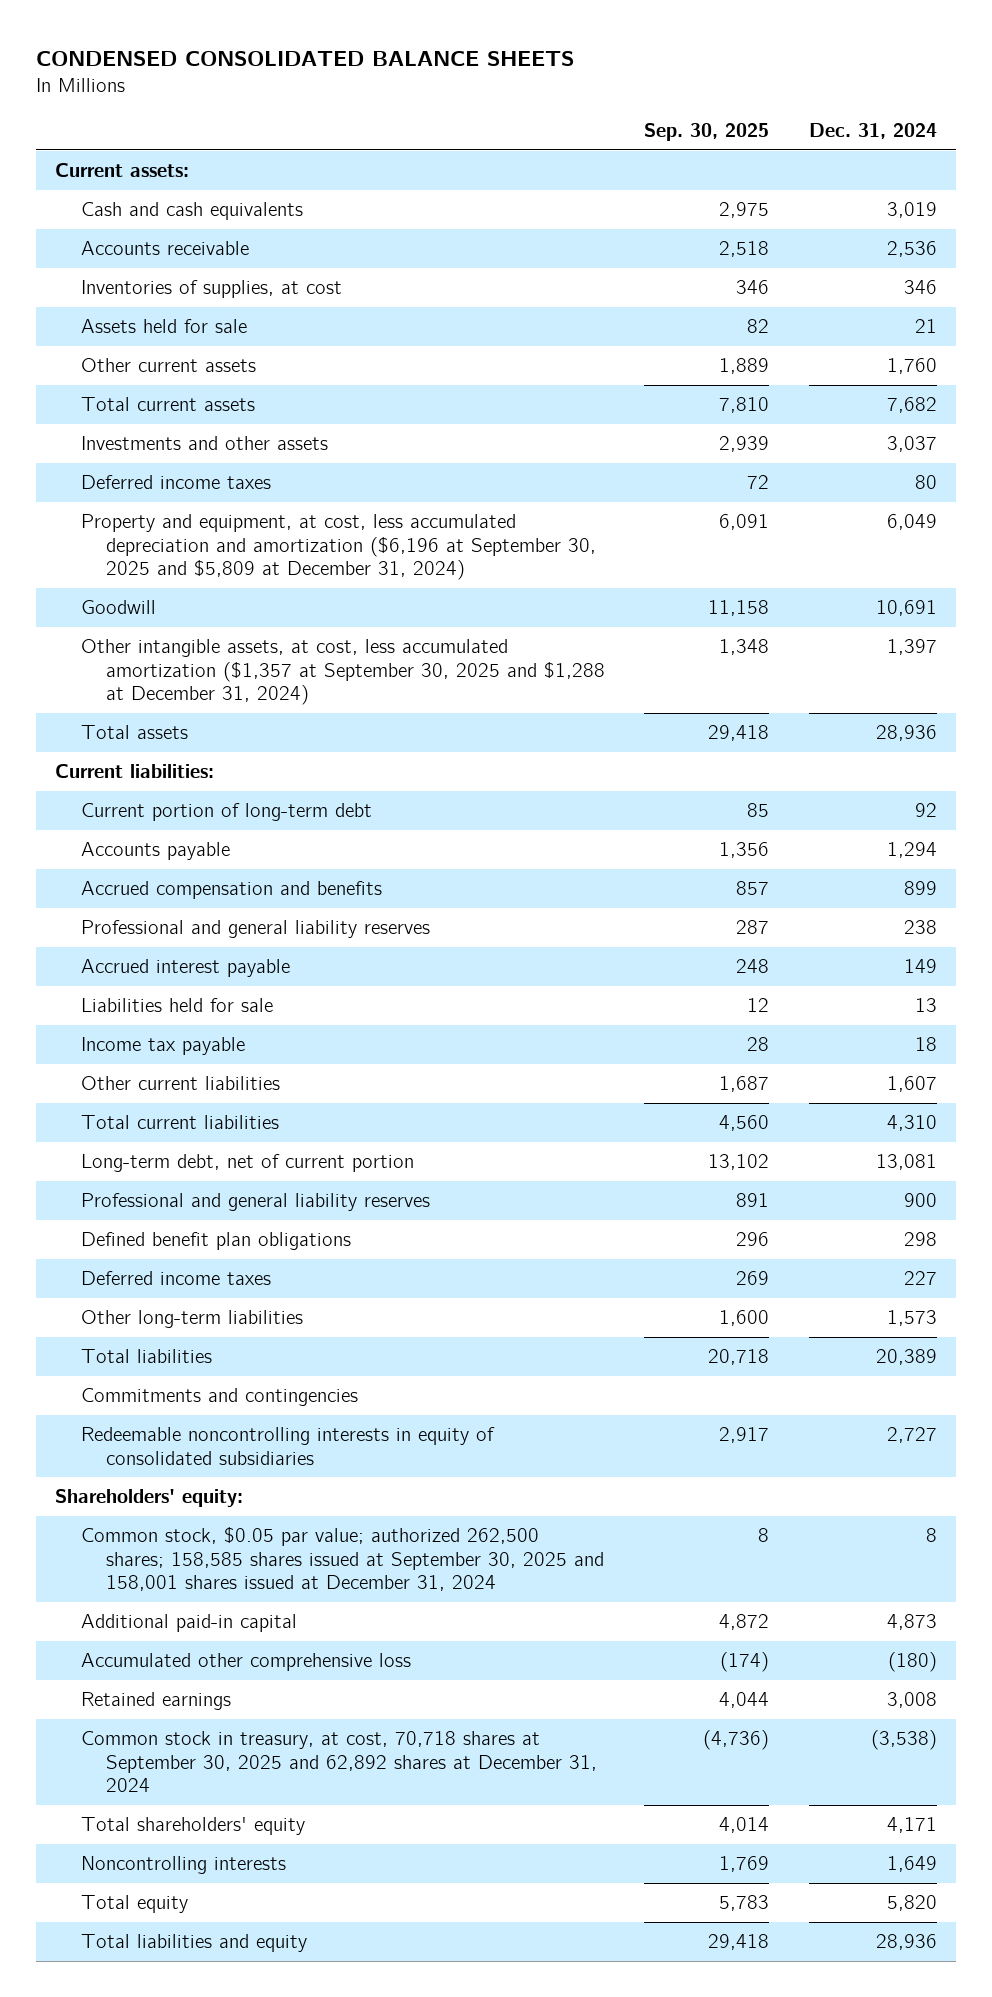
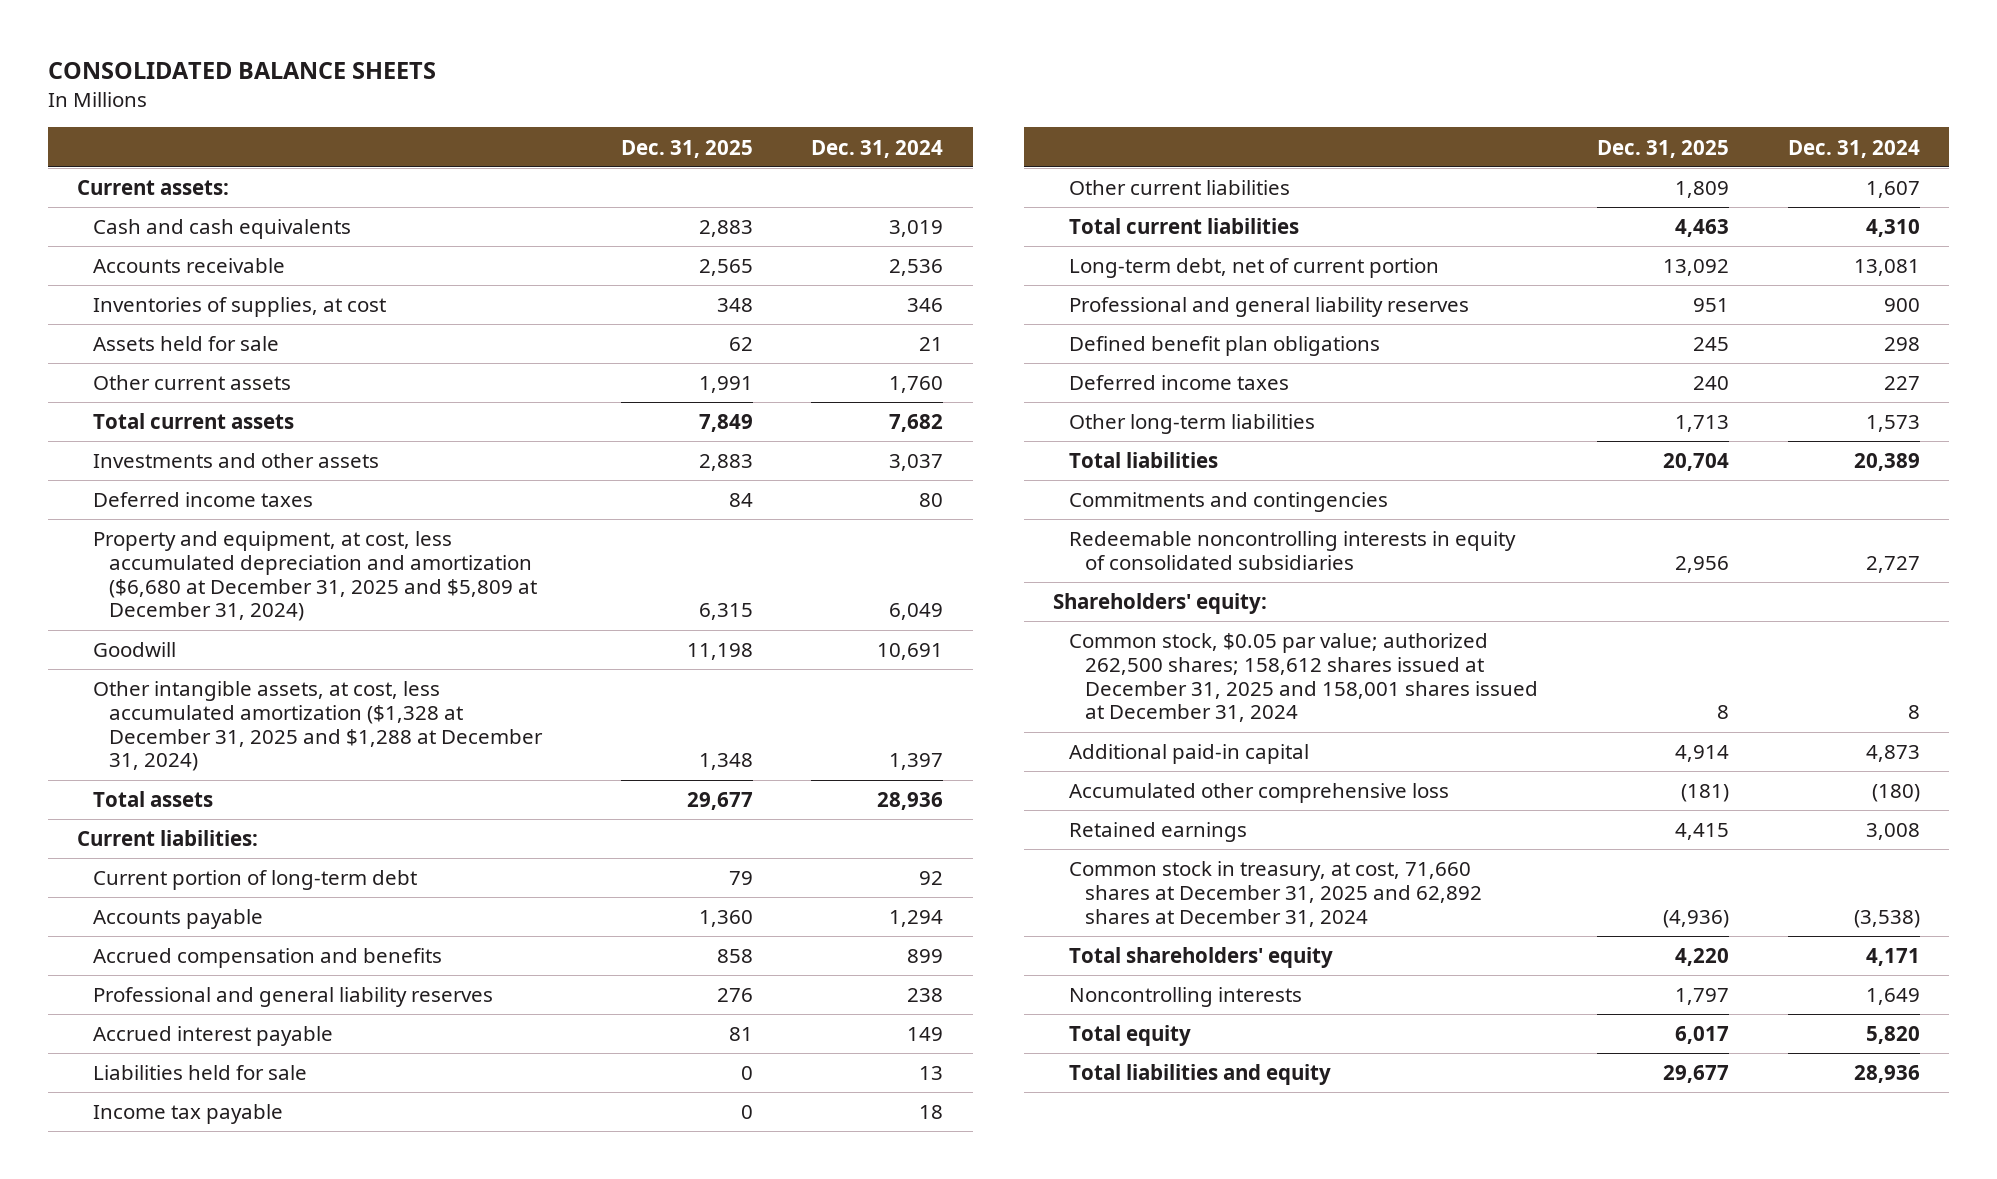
[35,50,574,66] CONDENSED CONSOLIDATED BALANCE SHEETS -> [47,62,436,80] CONSOLIDATED BALANCE SHEETS
[644,123,770,142] Sep. 30, 2025 -> none
none -> [620,139,753,158] Dec. 31, 2025
[80,514,596,581] Property and equipment, at cost, less accumulated depreciation and amortization ($6,196 at September 30, 2025 and $5,809 at December 31, 2024) -> [93,531,538,622] Property and equipment, at cost, less accumulated depreciation and amortization ($6,680 at December 31, 2025 and $5,809 at December 31, 2024)
[80,639,605,706] Other intangible assets, at cost, less accumulated amortization ($1,357 at September 30, 2025 and $1,288 at December 31, 2024) -> [93,681,544,772] Other intangible assets, at cost, less accumulated amortization ($1,328 at December 31, 2025 and $1,288 at December 31, 2024)
[80,1527,604,1592] Common stock, $0.05 par value; authorized 262,500 shares; 158,585 shares issued at September 30, 2025 and 158,001 shares issued at December 31, 2024 -> [1069,633,1539,723] Common stock, $0.05 par value; authorized 262,500 shares; 158,612 shares issued at December 31, 2025 and 158,001 shares issued at December 31, 2024
[80,1731,597,1793] Common stock in treasury, at cost, 70,718 shares at September 30, 2025 and 62,892 shares at December 31, 2024 -> [1069,861,1483,927] Common stock in treasury, at cost, 71,660 shares at December 31, 2025 and 62,892 shares at December 31, 2024

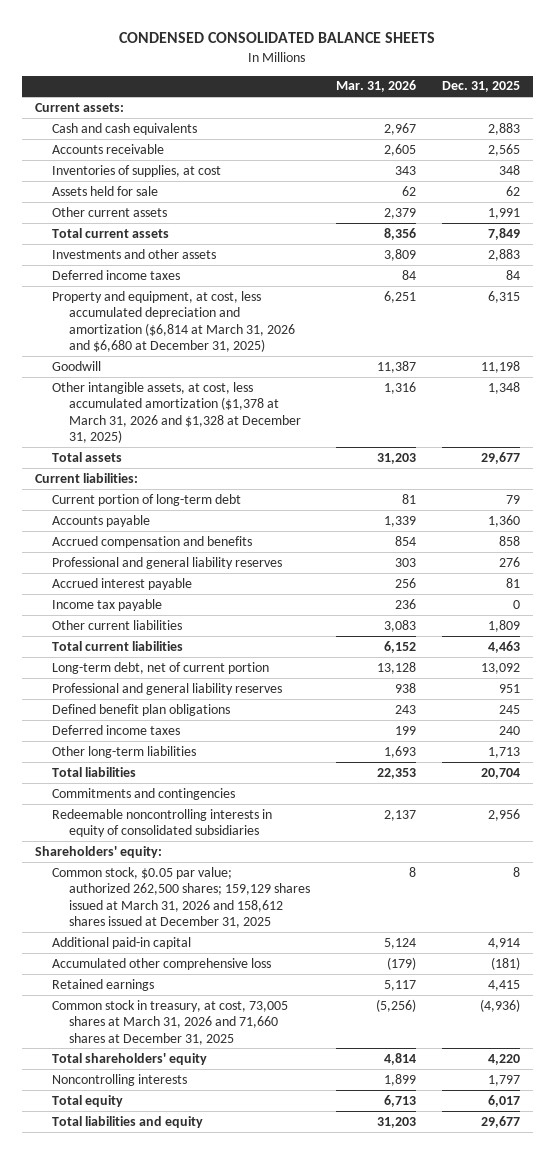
[47,62,436,80] CONSOLIDATED BALANCE SHEETS -> [119,32,436,44] CONDENSED CONSOLIDATED BALANCE SHEETS
[811,139,944,158] Dec. 31, 2024 -> none
none -> [335,80,416,93] Mar. 31, 2026
[93,531,538,622] Property and equipment, at cost, less accumulated depreciation and amortization ($6,680 at December 31, 2025 and $5,809 at December 31, 2024) -> [51,290,295,352] Property and equipment, at cost, less accumulated depreciation and amortization ($6,814 at March 31, 2026 and $6,680 at December 31, 2025)
[93,681,544,772] Other intangible assets, at cost, less accumulated amortization ($1,328 at December 31, 2025 and $1,288 at December 31, 2024) -> [51,381,301,443] Other intangible assets, at cost, less accumulated amortization ($1,378 at March 31, 2026 and $1,328 at December 31, 2025)
[93,1065,308,1081] Liabilities held for sale -> none
[1069,633,1539,723] Common stock, $0.05 par value; authorized 262,500 shares; 158,612 shares issued at December 31, 2025 and 158,001 shares issued at December 31, 2024 -> [51,866,310,928] Common stock, $0.05 par value; authorized 262,500 shares; 159,129 shares issued at March 31, 2026 and 158,612 shares issued at December 31, 2025
[1069,861,1483,927] Common stock in treasury, at cost, 71,660 shares at December 31, 2025 and 62,892 shares at December 31, 2024 -> [51,999,288,1045] Common stock in treasury, at cost, 73,005 shares at March 31, 2026 and 71,660 shares at December 31, 2025

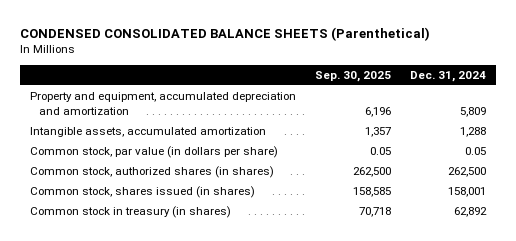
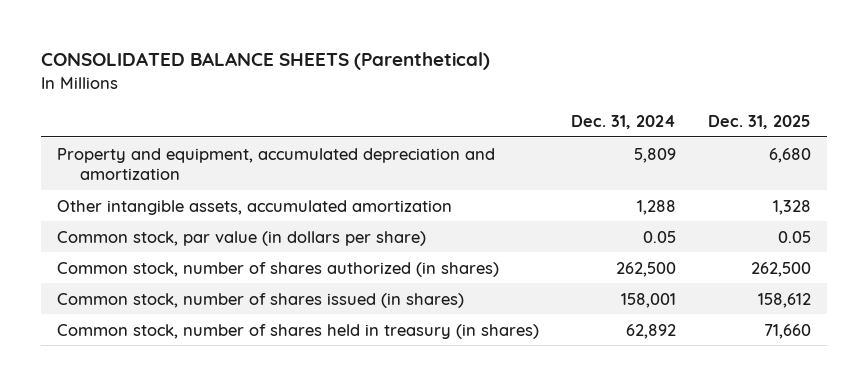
[19,26,430,41] CONDENSED CONSOLIDATED BALANCE SHEETS (Parenthetical) -> [40,52,490,71] CONSOLIDATED BALANCE SHEETS (Parenthetical)
[314,70,391,82] Sep. 30, 2025 -> none
none -> [707,114,811,129] Dec. 31, 2025
[29,127,266,138] Intangible assets, accumulated amortization -> [56,199,452,215] Other intangible assets, accumulated amortization
[29,166,274,179] Common stock, authorized shares (in shares) -> [56,261,499,277] Common stock, number of shares authorized (in shares)
[29,186,255,199] Common stock, shares issued (in shares) -> [56,292,464,308] Common stock, number of shares issued (in shares)
[29,206,231,219] Common stock in treasury (in shares) -> [56,323,539,339] Common stock, number of shares held in treasury (in shares)

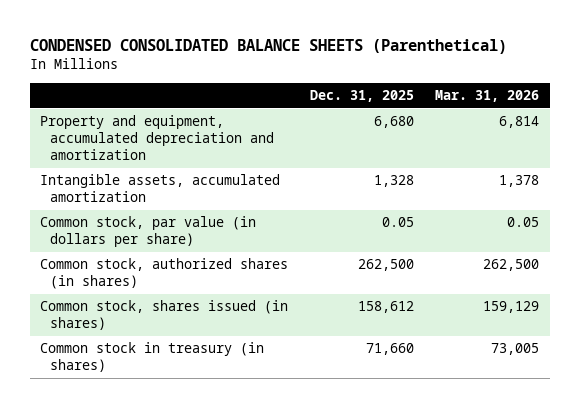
[40,52,490,71] CONSOLIDATED BALANCE SHEETS (Parenthetical) -> [29,38,507,54] CONDENSED CONSOLIDATED BALANCE SHEETS (Parenthetical)
[570,114,676,129] Dec. 31, 2024 -> none
none -> [435,89,540,102] Mar. 31, 2026
[56,199,452,215] Other intangible assets, accumulated amortization -> [40,174,281,203] Intangible assets, accumulated amortization
[56,261,499,277] Common stock, number of shares authorized (in shares) -> [40,258,289,290] Common stock, authorized shares (in shares)
[56,292,464,308] Common stock, number of shares issued (in shares) -> [40,300,289,331] Common stock, shares issued (in shares)
[56,323,539,339] Common stock, number of shares held in treasury (in shares) -> [40,342,265,373] Common stock in treasury (in shares)

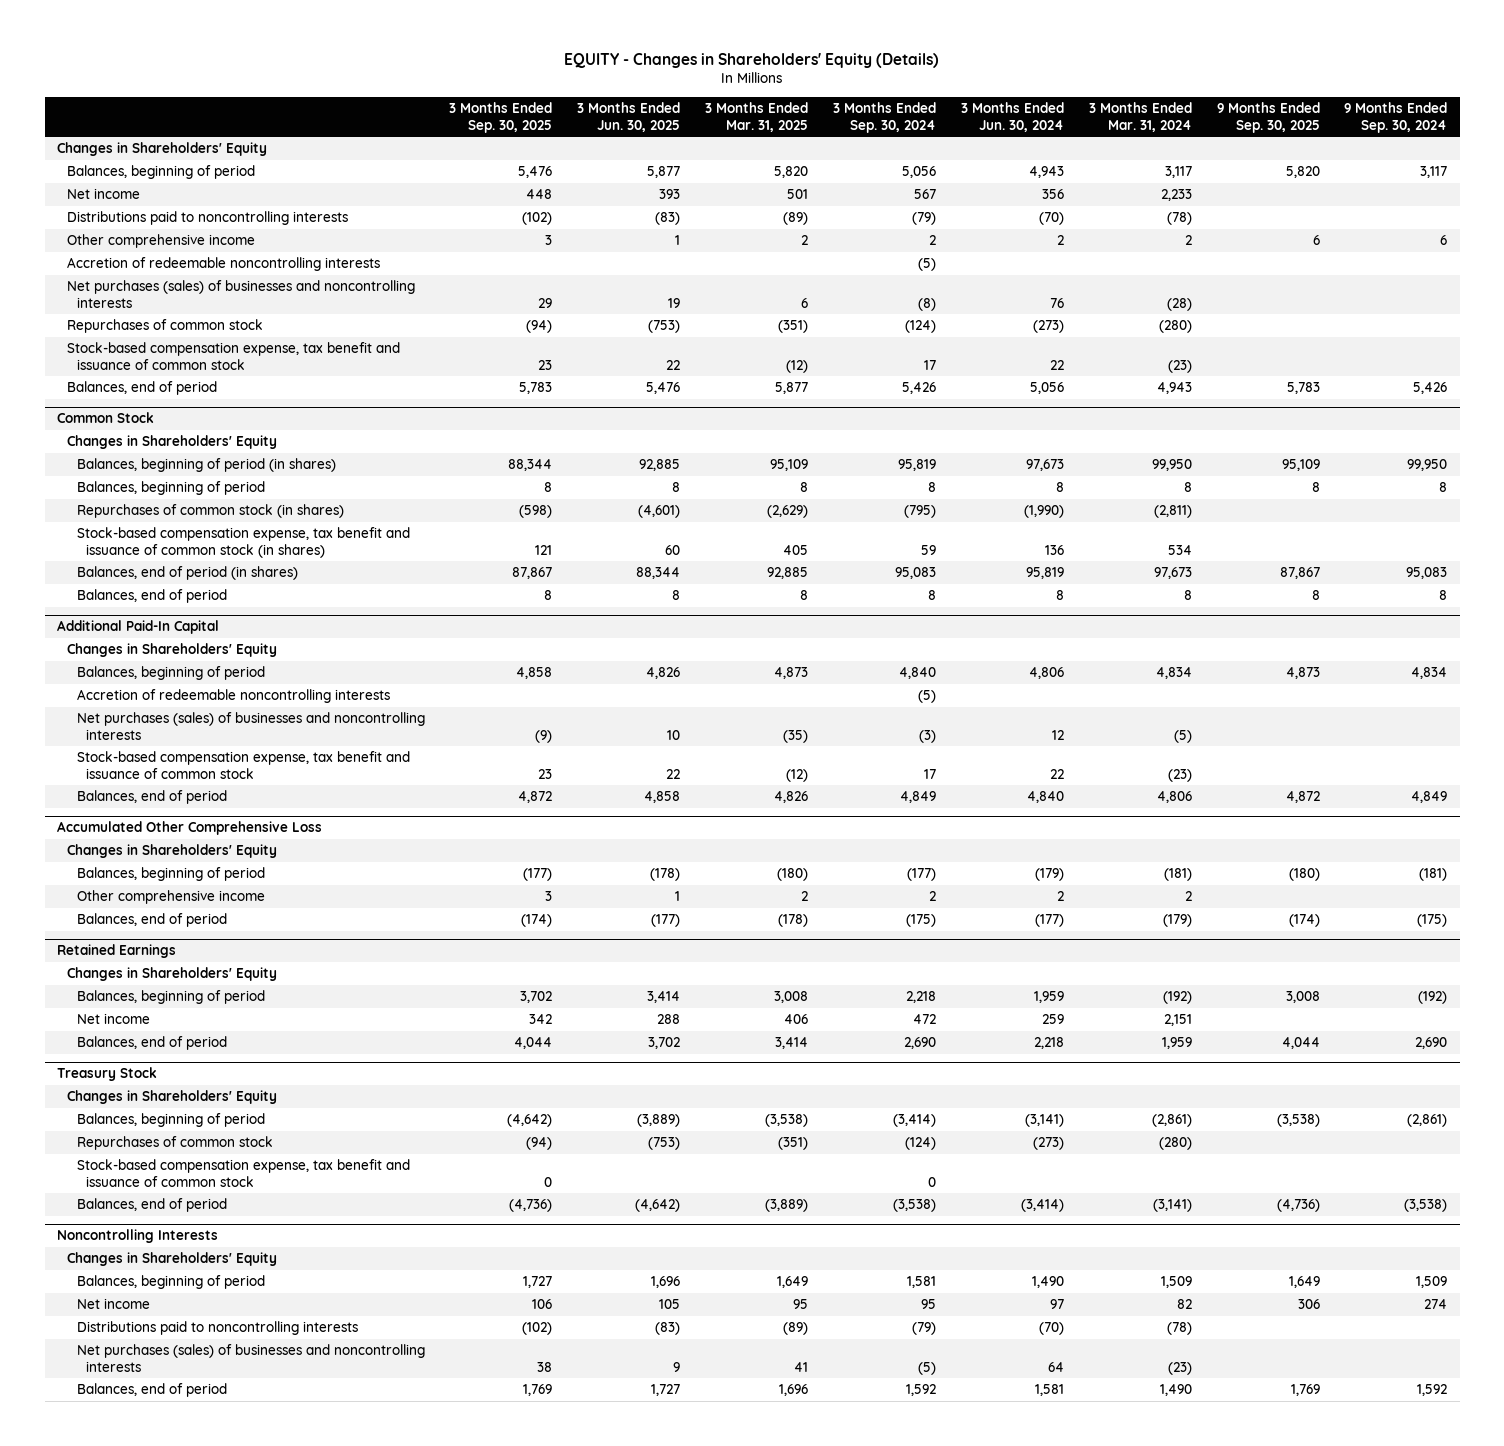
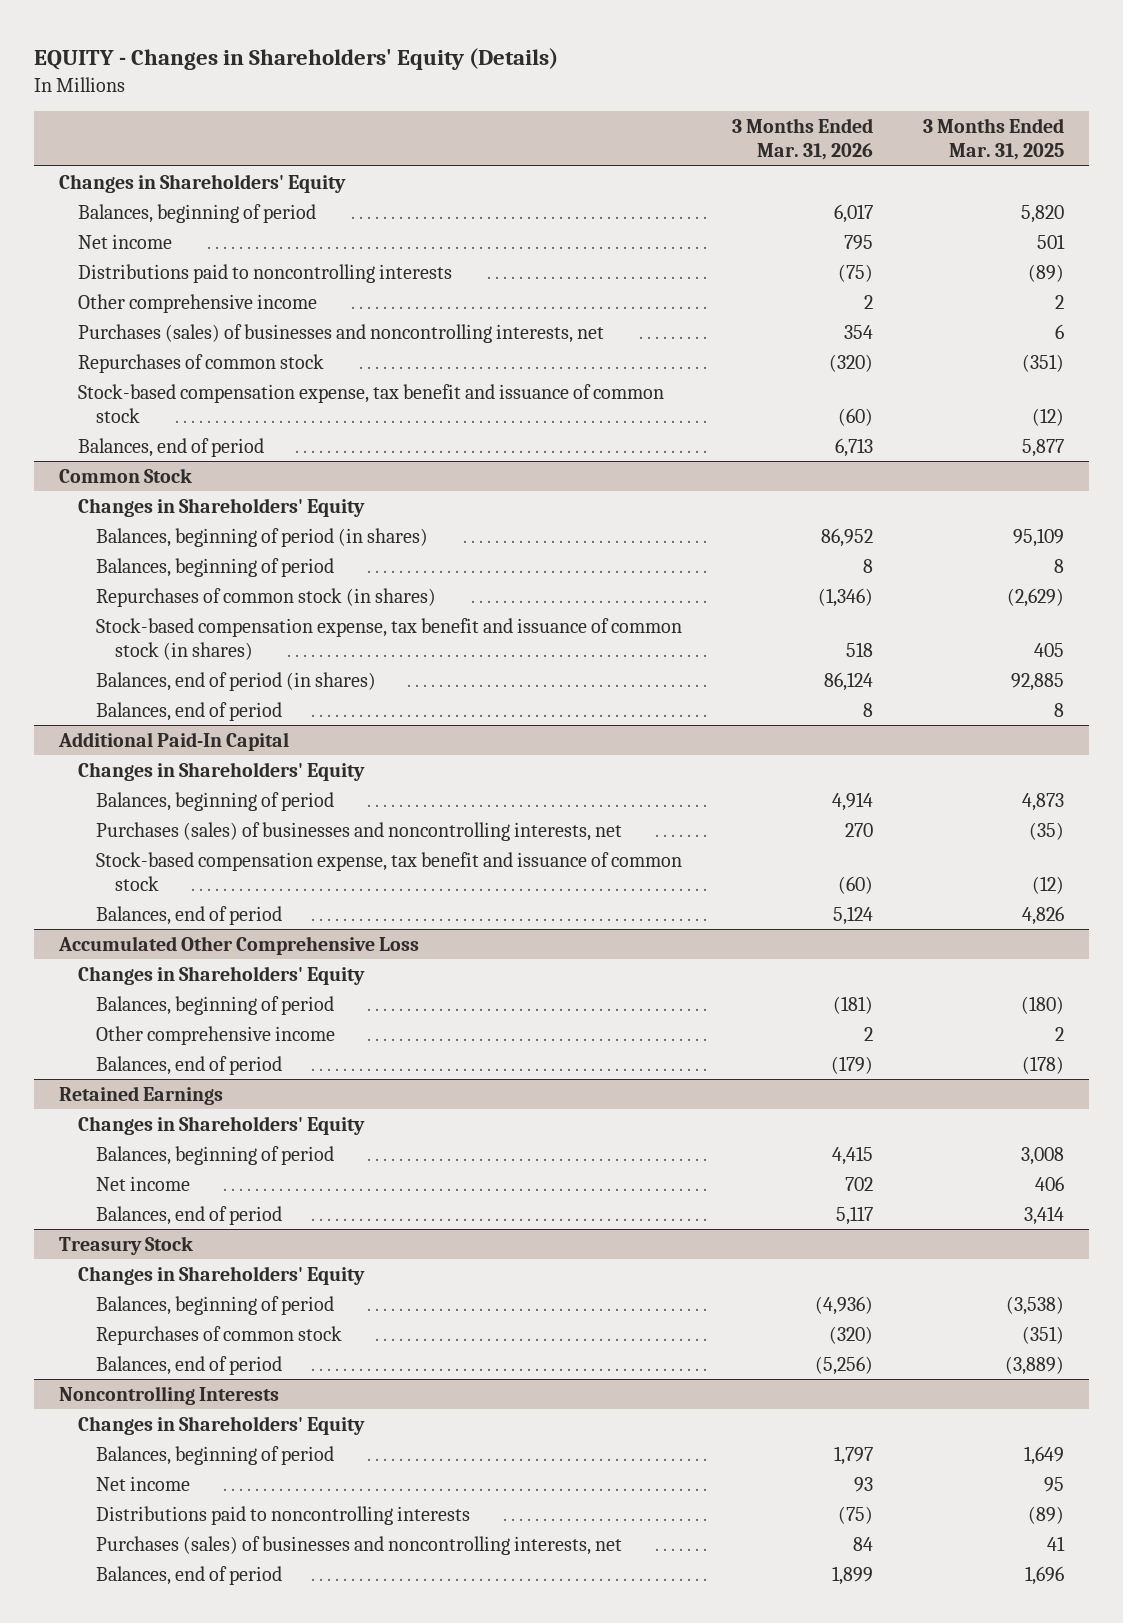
[449,101,553,133] 3 Months Ended Sep. 30, 2025 -> none
[577,101,681,132] 3 Months Ended Jun. 30, 2025 -> none
[832,101,936,133] 3 Months Ended Sep. 30, 2024 -> none
[960,101,1064,132] 3 Months Ended Jun. 30, 2024 -> none
[1088,101,1192,132] 3 Months Ended Mar. 31, 2024 -> none
[1216,101,1320,133] 9 Months Ended Sep. 30, 2025 -> none
[1344,101,1448,133] 9 Months Ended Sep. 30, 2024 -> none
none -> [732,118,874,161] 3 Months Ended Mar. 31, 2026
[66,257,380,272] Accretion of redeemable noncontrolling interests -> none
[66,280,415,308] Net purchases (sales) of businesses and noncontrolling interests -> [77,323,604,343] Purchases (sales) of businesses and noncontrolling interests, net
[76,689,390,704] Accretion of redeemable noncontrolling interests -> none
[76,712,425,740] Net purchases (sales) of businesses and noncontrolling interests -> [96,821,623,841] Purchases (sales) of businesses and noncontrolling interests, net
[76,1159,410,1187] Stock-based compensation expense, tax benefit and issuance of common stock -> none
[76,1344,425,1372] Net purchases (sales) of businesses and noncontrolling interests -> [96,1535,623,1555] Purchases (sales) of businesses and noncontrolling interests, net

